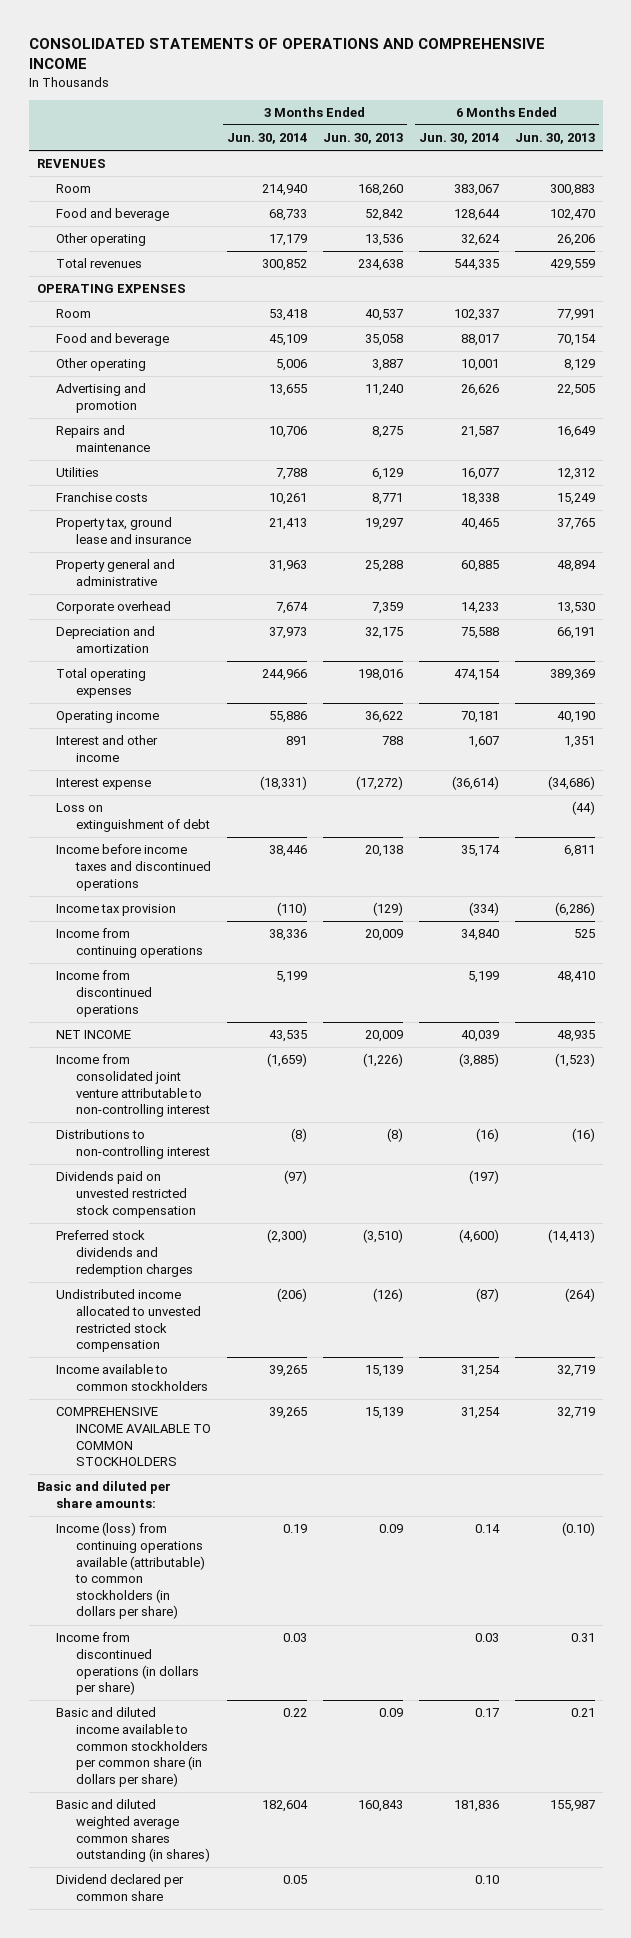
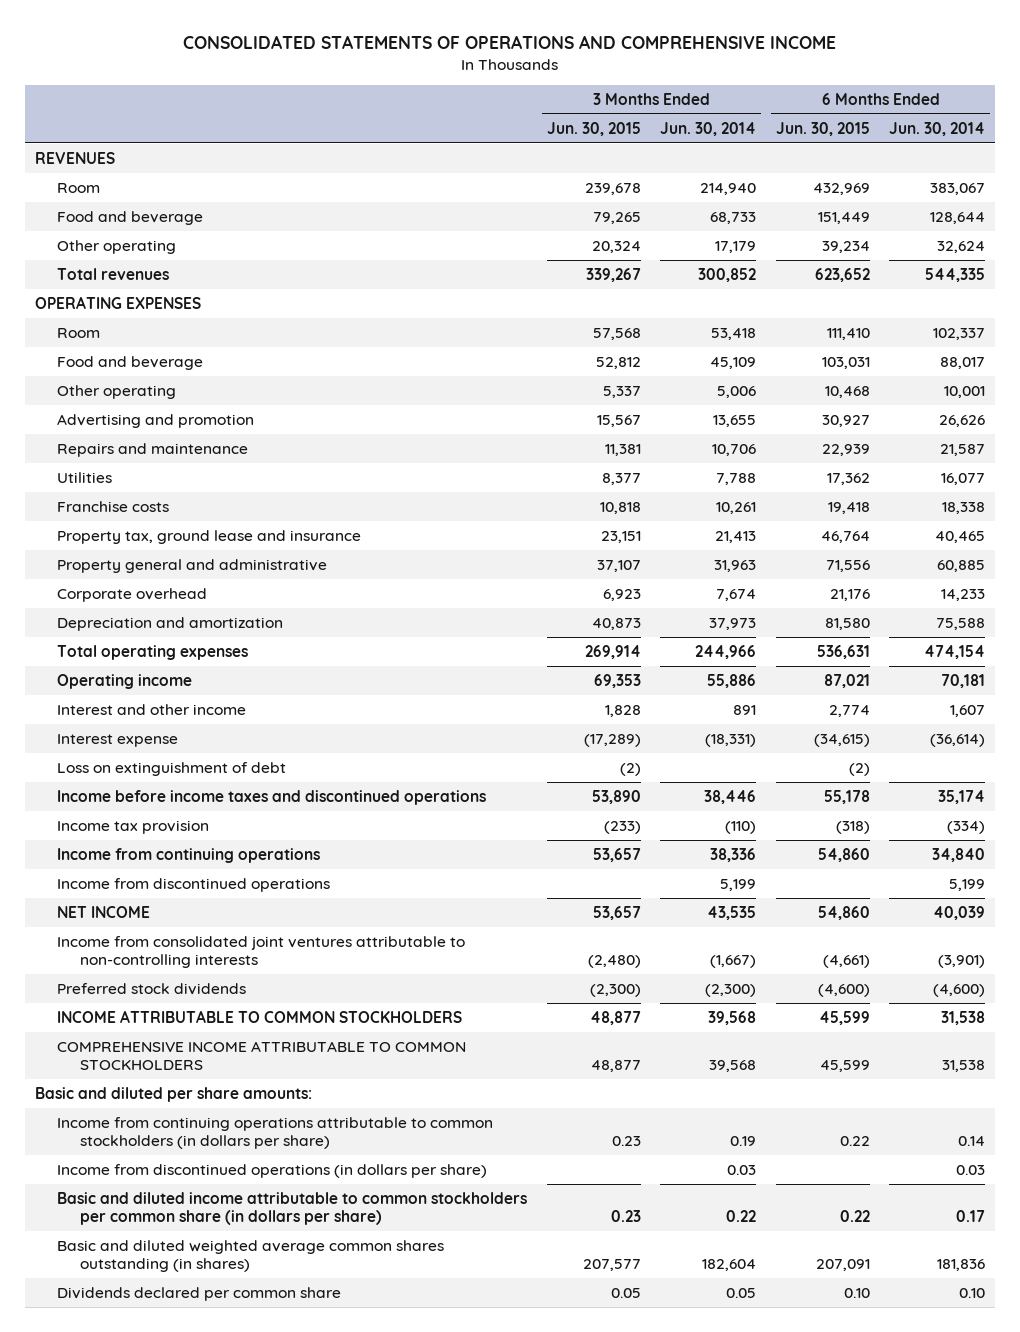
[322,133,403,145] Jun. 30, 2013 -> none
[514,133,595,145] Jun. 30, 2013 -> none
none -> [546,121,641,136] Jun. 30, 2015
none -> [775,121,870,136] Jun. 30, 2015
[56,1129,210,1159] Distributions to non-controlling interest -> none
[56,1171,196,1218] Dividends paid on unvested restricted stock compensation -> none
[56,1289,201,1353] Undistributed income allocated to unvested restricted stock compensation -> none
[56,1054,210,1118] Income from consolidated joint venture attributable to non-controlling interest -> [57,935,466,969] Income from consolidated joint ventures attributable to non-controlling interests
[266,1053,307,1068] (1,659) -> [710,955,757,969] (1,667)
[458,1053,499,1068] (3,885) -> [938,955,986,969] (3,901)
[56,1230,193,1277] Preferred stock dividends and redemption charges -> [57,982,247,995] Preferred stock dividends
[56,1364,208,1391] Income available to common stockholders -> [57,1009,463,1023] INCOME ATTRIBUTABLE TO COMMON STOCKHOLDERS
[268,1365,307,1378] 39,265 -> [708,1010,757,1025] 39,568
[460,1365,500,1378] 31,254 -> [941,1010,986,1025] 31,538
[56,1407,211,1467] COMPREHENSIVE INCOME AVAILABLE TO COMMON STOCKHOLDERS -> [57,1040,467,1071] COMPREHENSIVE INCOME ATTRIBUTABLE TO COMMON STOCKHOLDERS
[268,1407,307,1420] 39,265 -> [709,1060,757,1073] 39,568
[460,1407,500,1420] 31,254 -> [942,1060,986,1073] 31,538
[56,1522,205,1620] Income (loss) from continuing operations available (attributable) to common stockholders (in dollars per share) -> [57,1116,494,1150] Income from continuing operations attributable to common stockholders (in dollars per share)
[56,1707,208,1787] Basic and diluted income available to common stockholders per common share (in dollars per share) -> [57,1191,528,1226] Basic and diluted income attributable to common stockholders per common share (in dollars per share)
[56,1874,185,1901] Dividend declared per common share -> [57,1286,342,1301] Dividends declared per common share

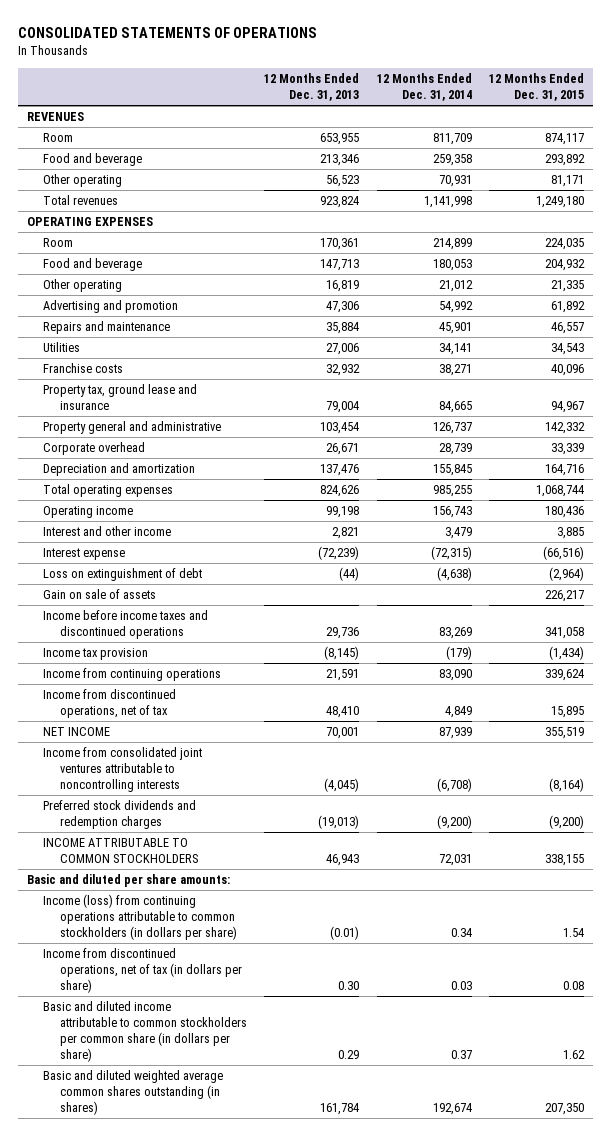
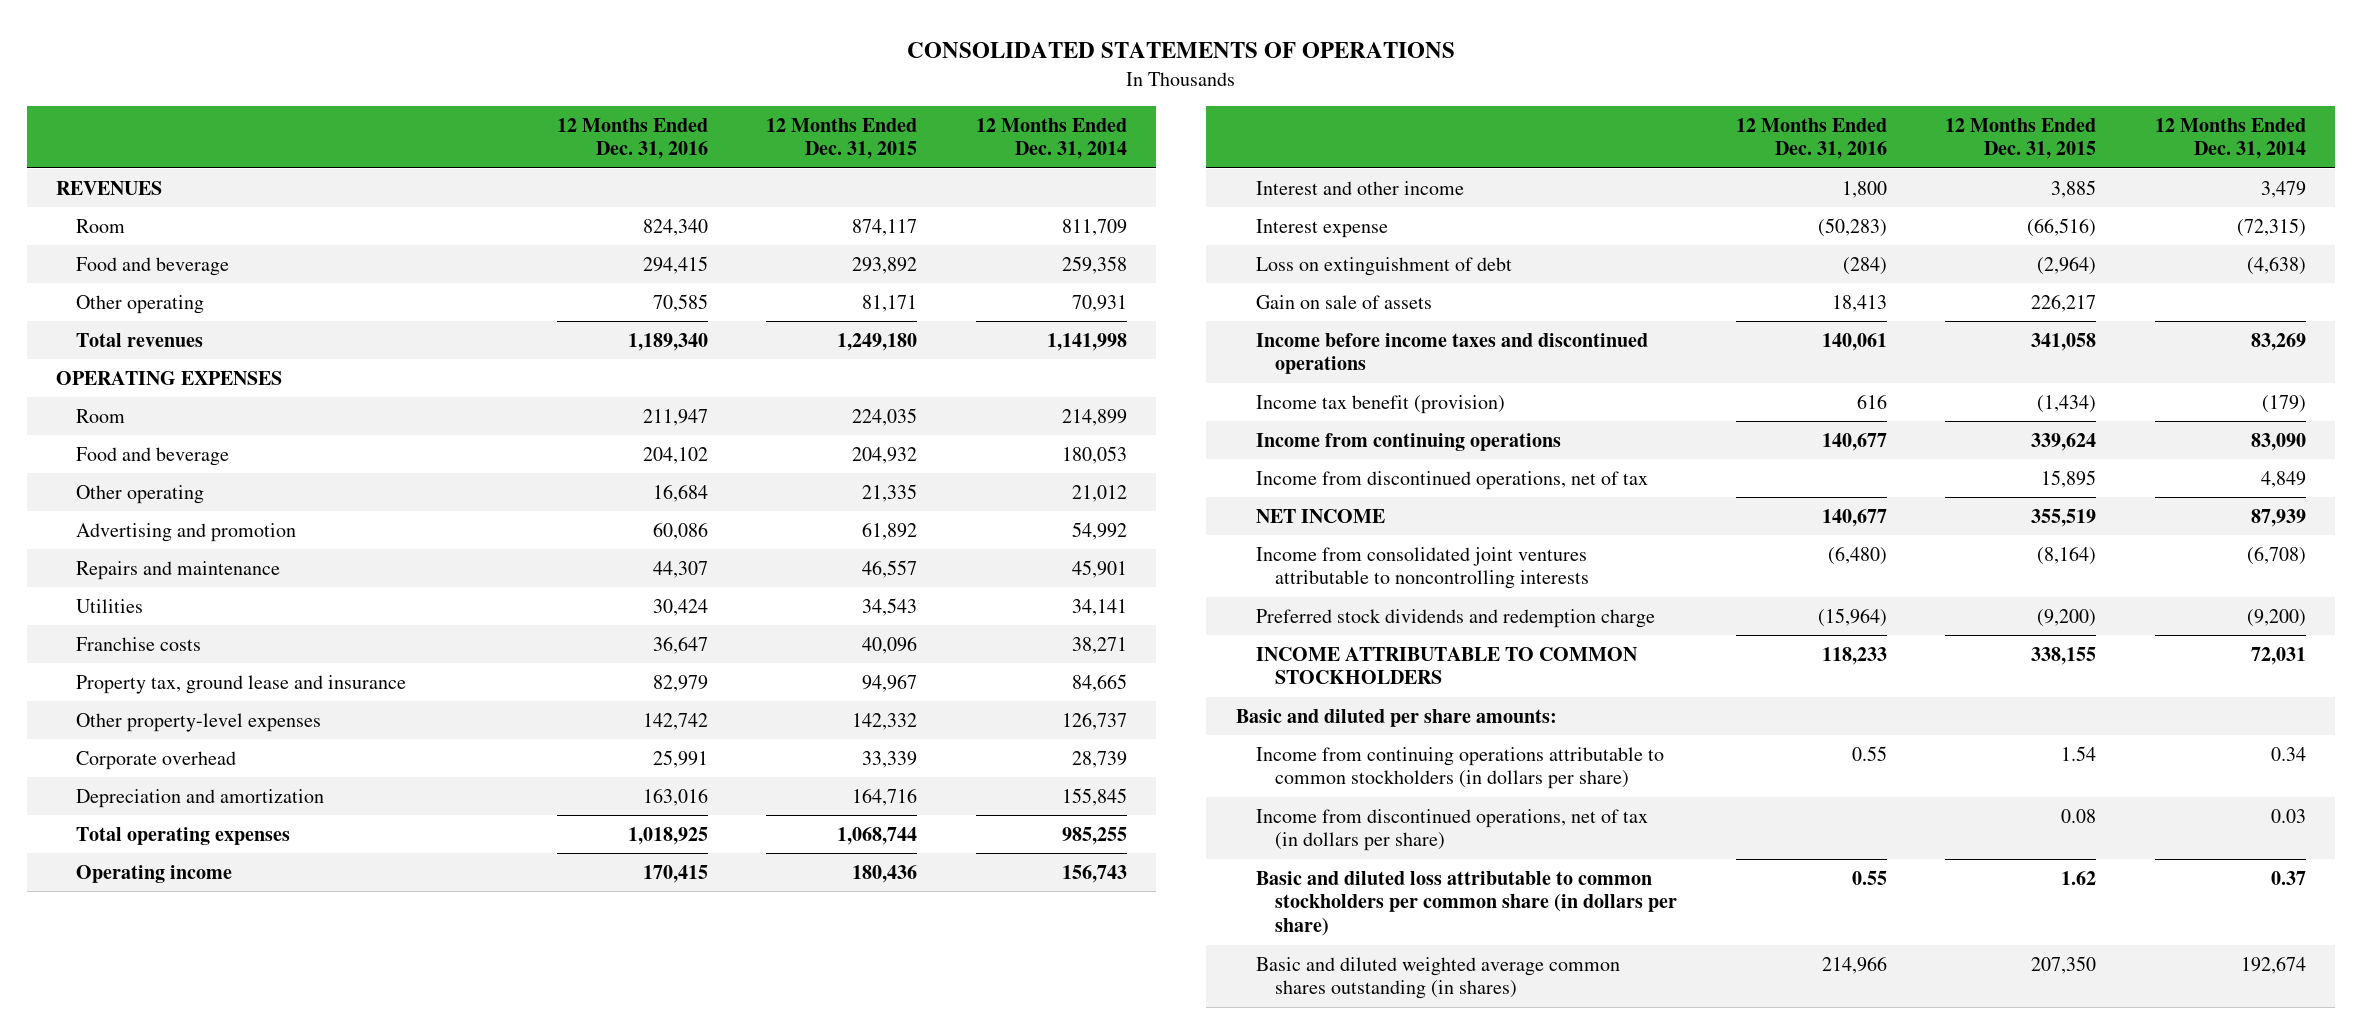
[264,73,360,102] 12 Months Ended Dec. 31, 2013 -> none
none -> [556,117,708,160] 12 Months Ended Dec. 31, 2016
[43,421,222,435] Property general and administrative -> [76,712,322,732] Other property-level expenses
[43,648,149,661] Income tax provision -> [1255,394,1505,414] Income tax benefit (provision)
[43,800,197,830] Preferred stock dividends and redemption charges -> [1255,608,1655,628] Preferred stock dividends and redemption charge
[43,894,237,941] Income (loss) from continuing operations attributable to common stockholders (in dollars per share) -> [1255,746,1664,790] Income from continuing operations attributable to common stockholders (in dollars per share)
[43,1001,247,1063] Basic and diluted income attributable to common stockholders per common share (in dollars per share) -> [1255,870,1678,937] Basic and diluted loss attributable to common stockholders per common share (in dollars per share)

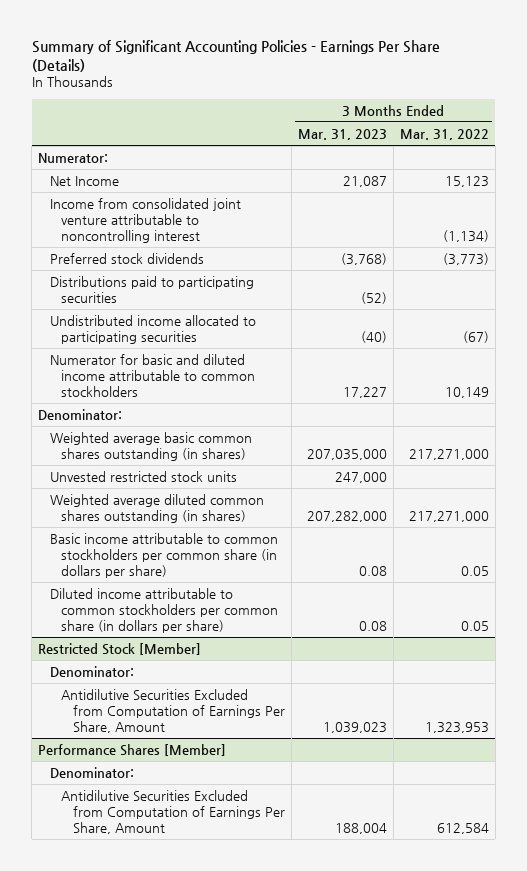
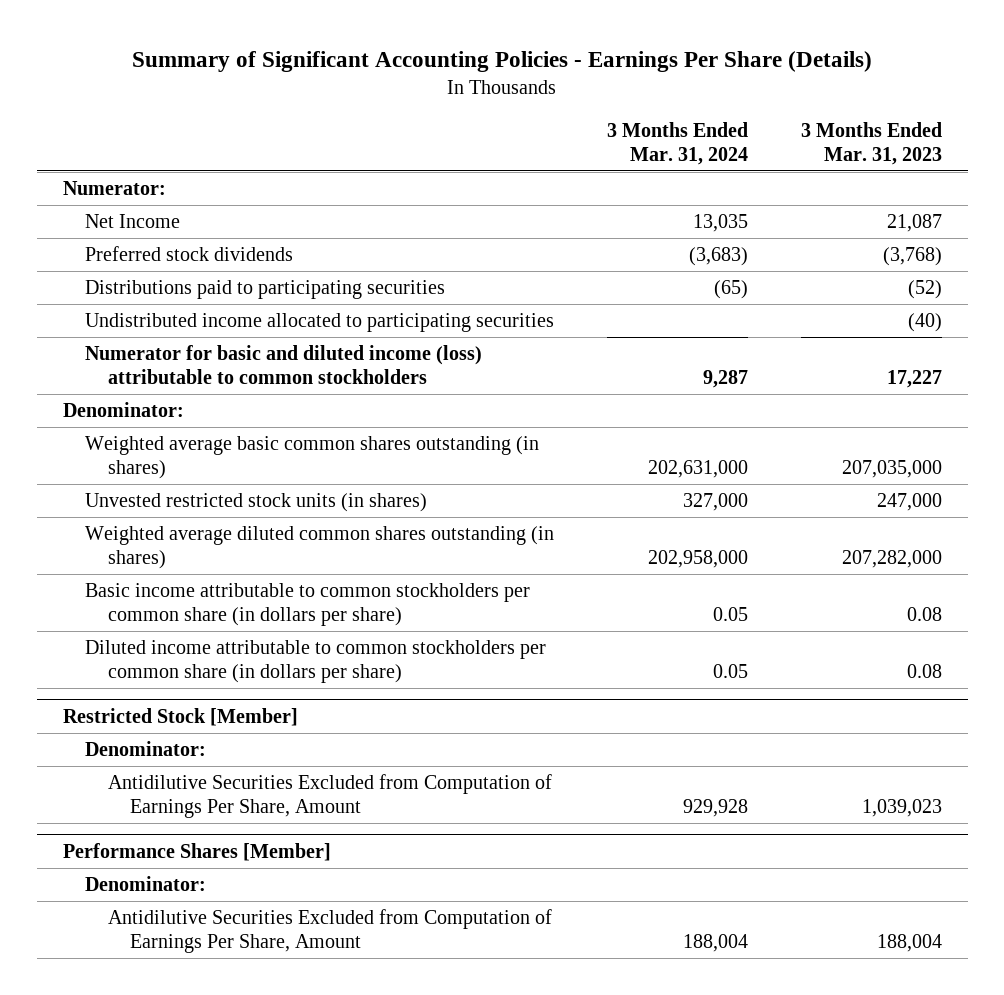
[399,128,489,140] Mar. 31, 2022 -> none
none -> [606,122,748,165] 3 Months Ended Mar. 31, 2024
[49,197,241,243] Income from consolidated joint venture attributable to noncontrolling interest -> none
[49,353,256,397] Numerator for basic and diluted income attributable to common stockholders -> [85,344,483,384] Numerator for basic and diluted income (loss) attributable to common stockholders
[49,470,237,482] Unvested restricted stock units -> [85,492,428,512] Unvested restricted stock units (in shares)

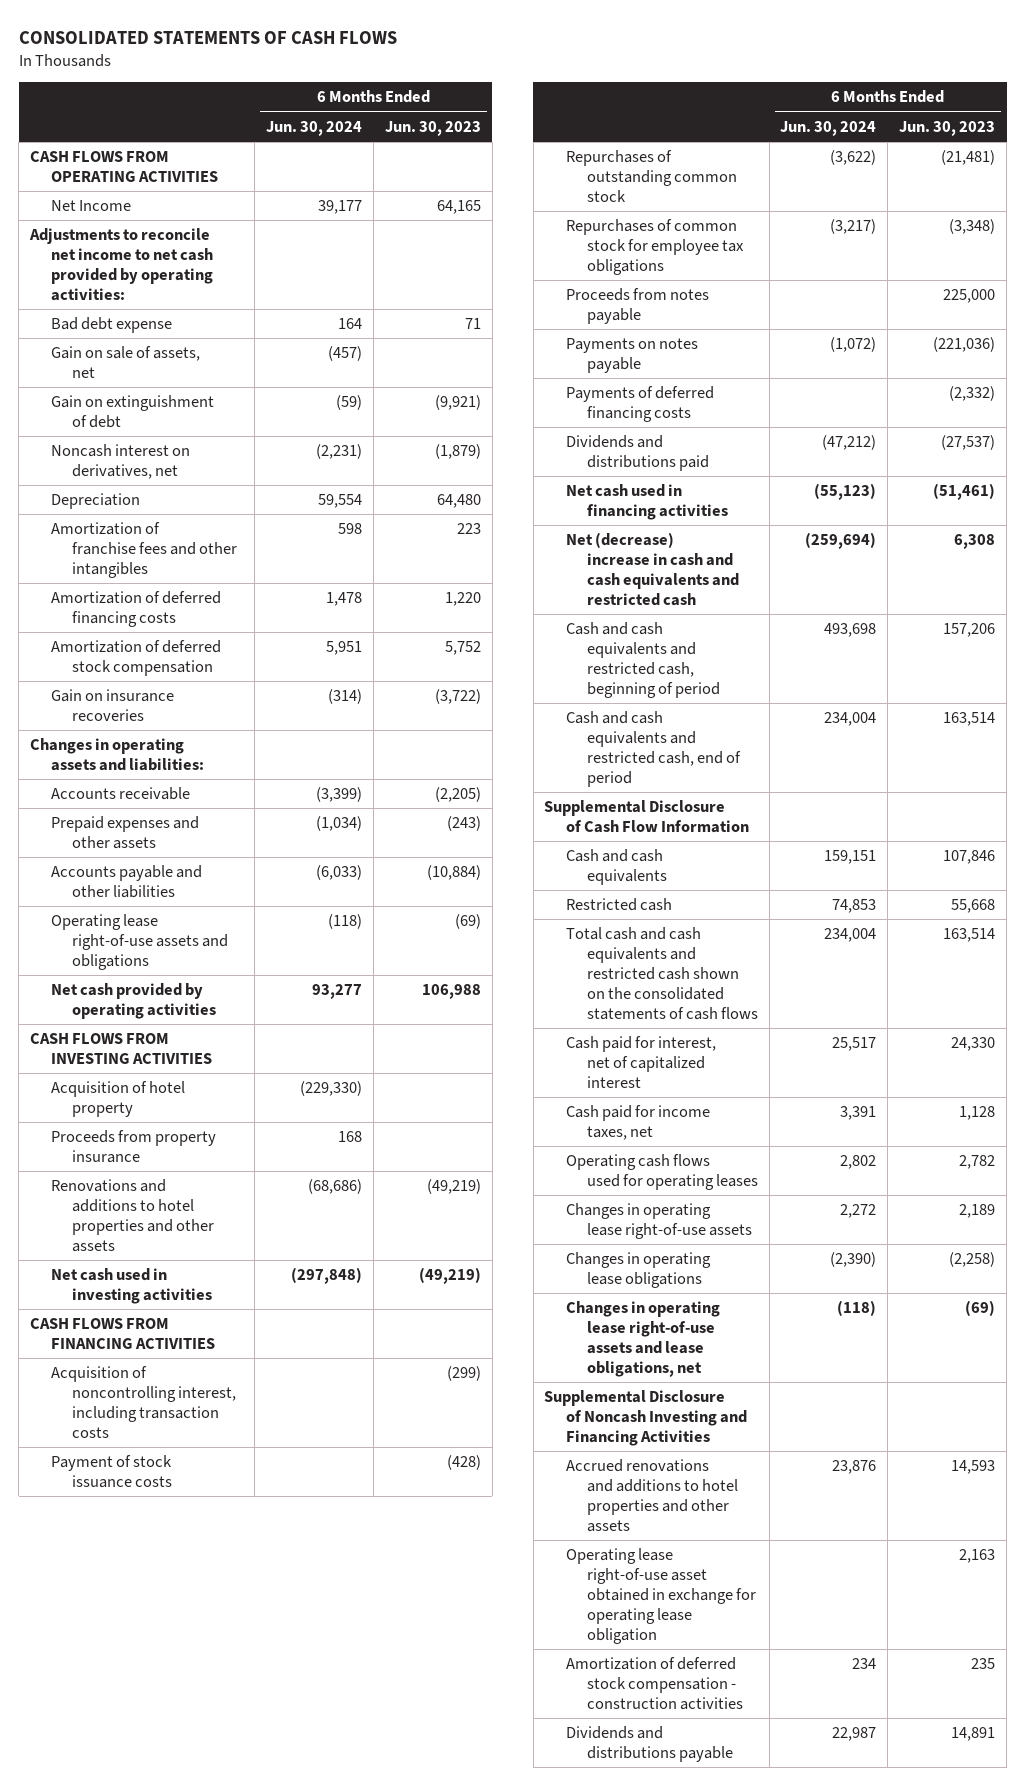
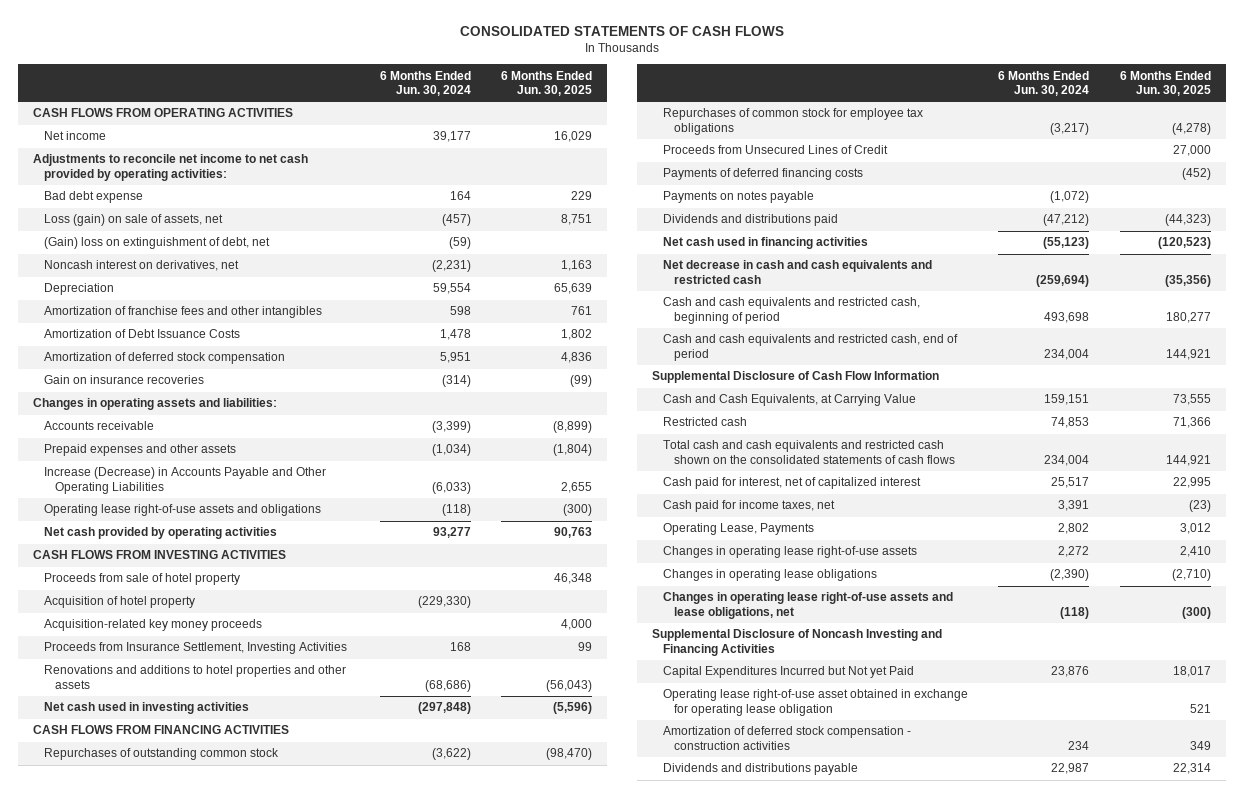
[384,120,481,136] Jun. 30, 2023 -> none
none -> [501,70,593,97] 6 Months Ended Jun. 30, 2025
[51,200,132,212] Net Income -> [44,131,107,141] Net income
[51,346,201,379] Gain on sale of assets, net -> [44,214,224,227] Loss (gain) on sale of assets, net
[51,395,215,429] Gain on extinguishment of debt -> [44,237,271,250] (Gain) loss on extinguishment of debt, net
[51,591,222,628] Amortization of deferred financing costs -> [44,329,241,339] Amortization of Debt Issuance Costs
[51,865,203,899] Accounts payable and other liabilities -> [44,467,327,495] Increase (Decrease) in Accounts Payable and Other Operating Liabilities
none -> [44,573,241,586] Proceeds from sale of hotel property
none -> [44,619,263,632] Acquisition-related key money proceeds
[51,1130,217,1164] Proceeds from property insurance -> [44,642,348,655] Proceeds from Insurance Settlement, Investing Activities
[51,1366,237,1438] Acquisition of noncontrolling interest, including transaction costs -> none
[51,1455,173,1489] Payment of stock issuance costs -> none
[565,288,709,325] Proceeds from notes payable -> none
none -> [662,145,888,155] Proceeds from Unsecured Lines of Credit
[565,338,698,374] Payments on notes payable -> [662,191,814,204] Payments on notes payable
[565,532,739,606] Net (decrease) increase in cash and cash equivalents and restricted cash -> [662,260,932,285] Net decrease in cash and cash equivalents and restricted cash
[565,849,667,886] Cash and cash equivalents -> [662,394,916,407] Cash and Cash Equivalents, at Carrying Value
[565,1154,758,1191] Operating cash flows used for operating leases -> [662,523,814,536] Operating Lease, Payments
[565,1459,738,1532] Accrued renovations and additions to hotel properties and other assets -> [662,666,914,679] Capital Expenditures Incurred but Not yet Paid

